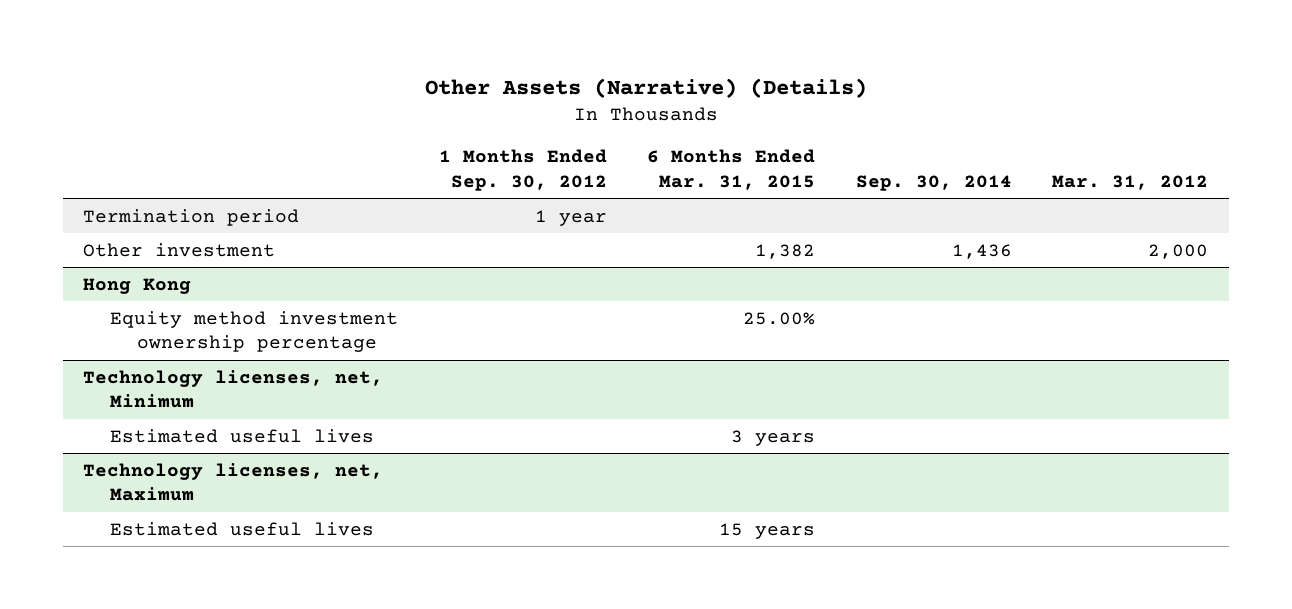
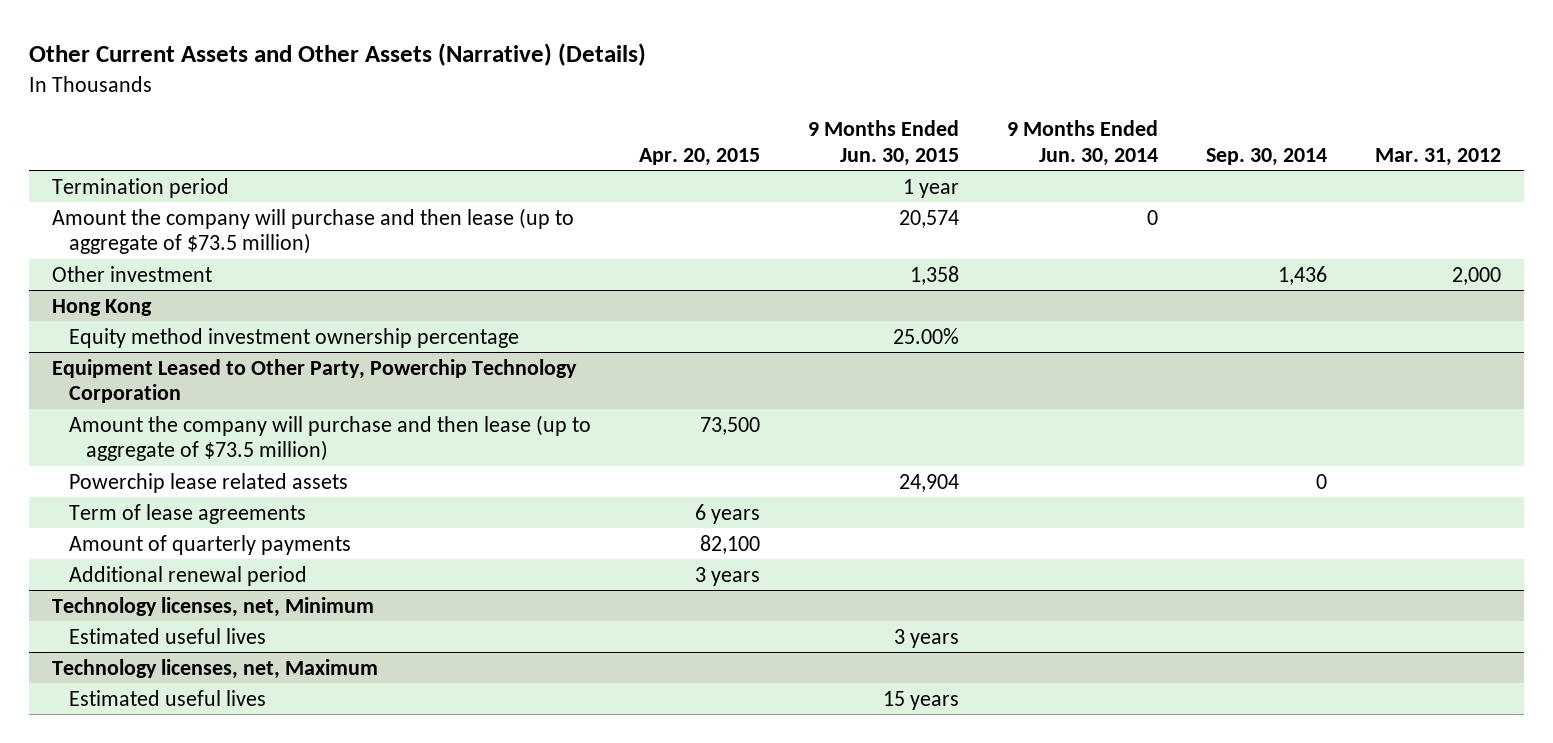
[424,77,867,98] Other Assets (Narrative) (Details) -> [28,43,646,67] Other Current Assets and Other Assets (Narrative) (Details)
[438,149,607,191] 1 Months Ended Sep. 30, 2012 -> none
[647,149,816,190] 6 Months Ended Mar. 31, 2015 -> none
none -> [639,147,761,166] Apr. 20, 2015
none -> [808,120,960,166] 9 Months Ended Jun. 30, 2015
none -> [1006,120,1158,166] 9 Months Ended Jun. 30, 2014
none -> [52,207,575,255] Amount the company will purchase and then lease (up to aggregate of $73.5 million)
none -> [52,358,578,404] Equipment Leased to Other Party, Powerchip Technology Corporation
none -> [69,414,592,462] Amount the company will purchase and then lease (up to aggregate of $73.5 million)
none -> [69,472,349,493] Powerchip lease related assets
none -> [69,503,307,524] Term of lease agreements
none -> [69,534,352,555] Amount of quarterly payments
none -> [69,565,308,586] Additional renewal period

